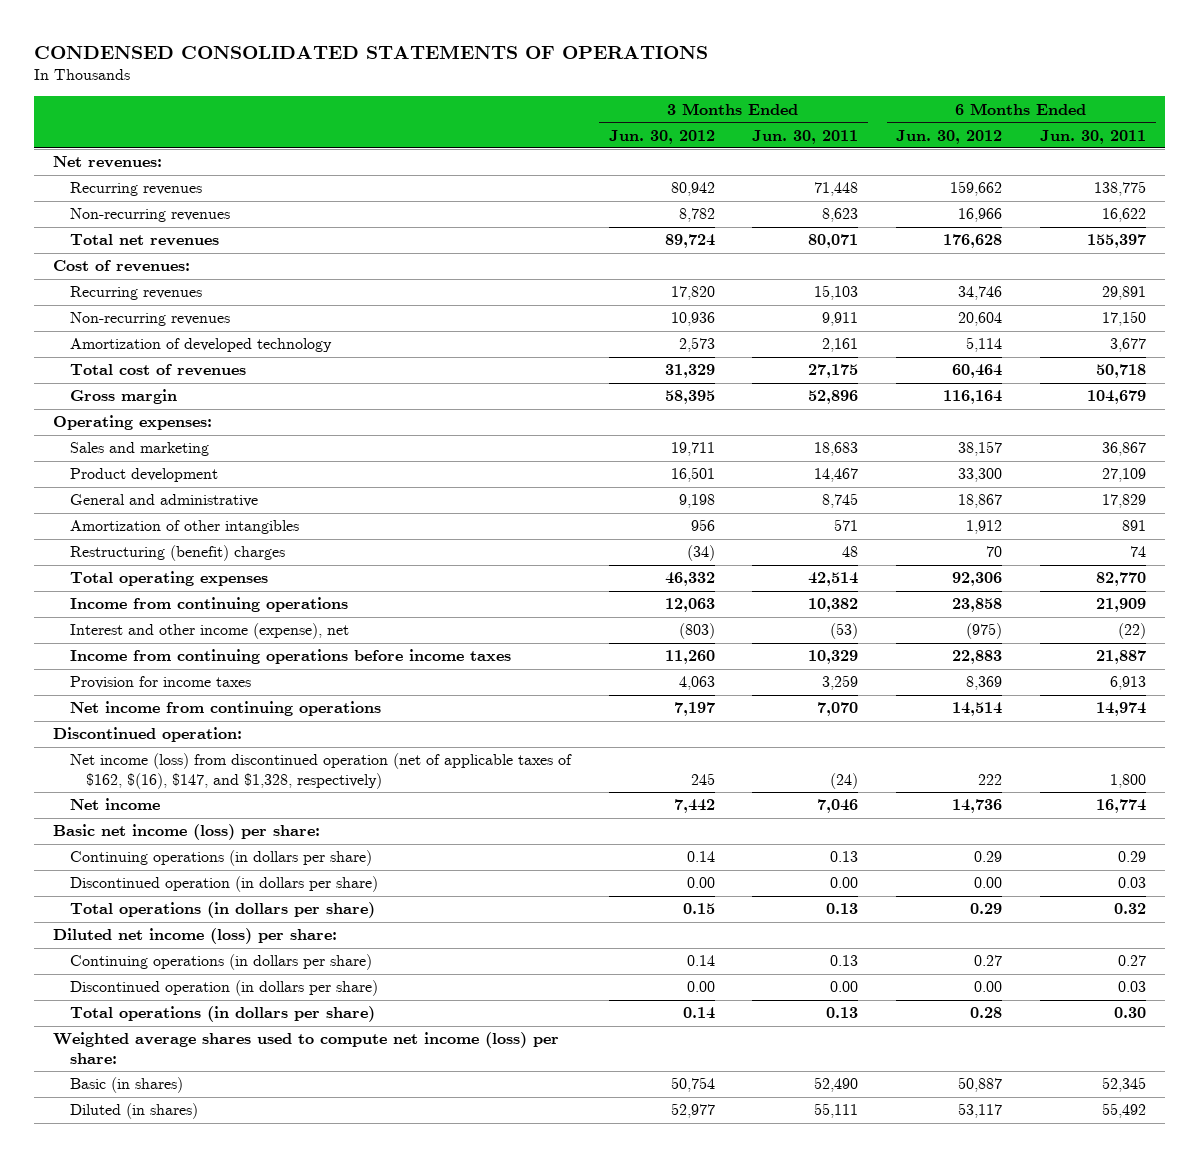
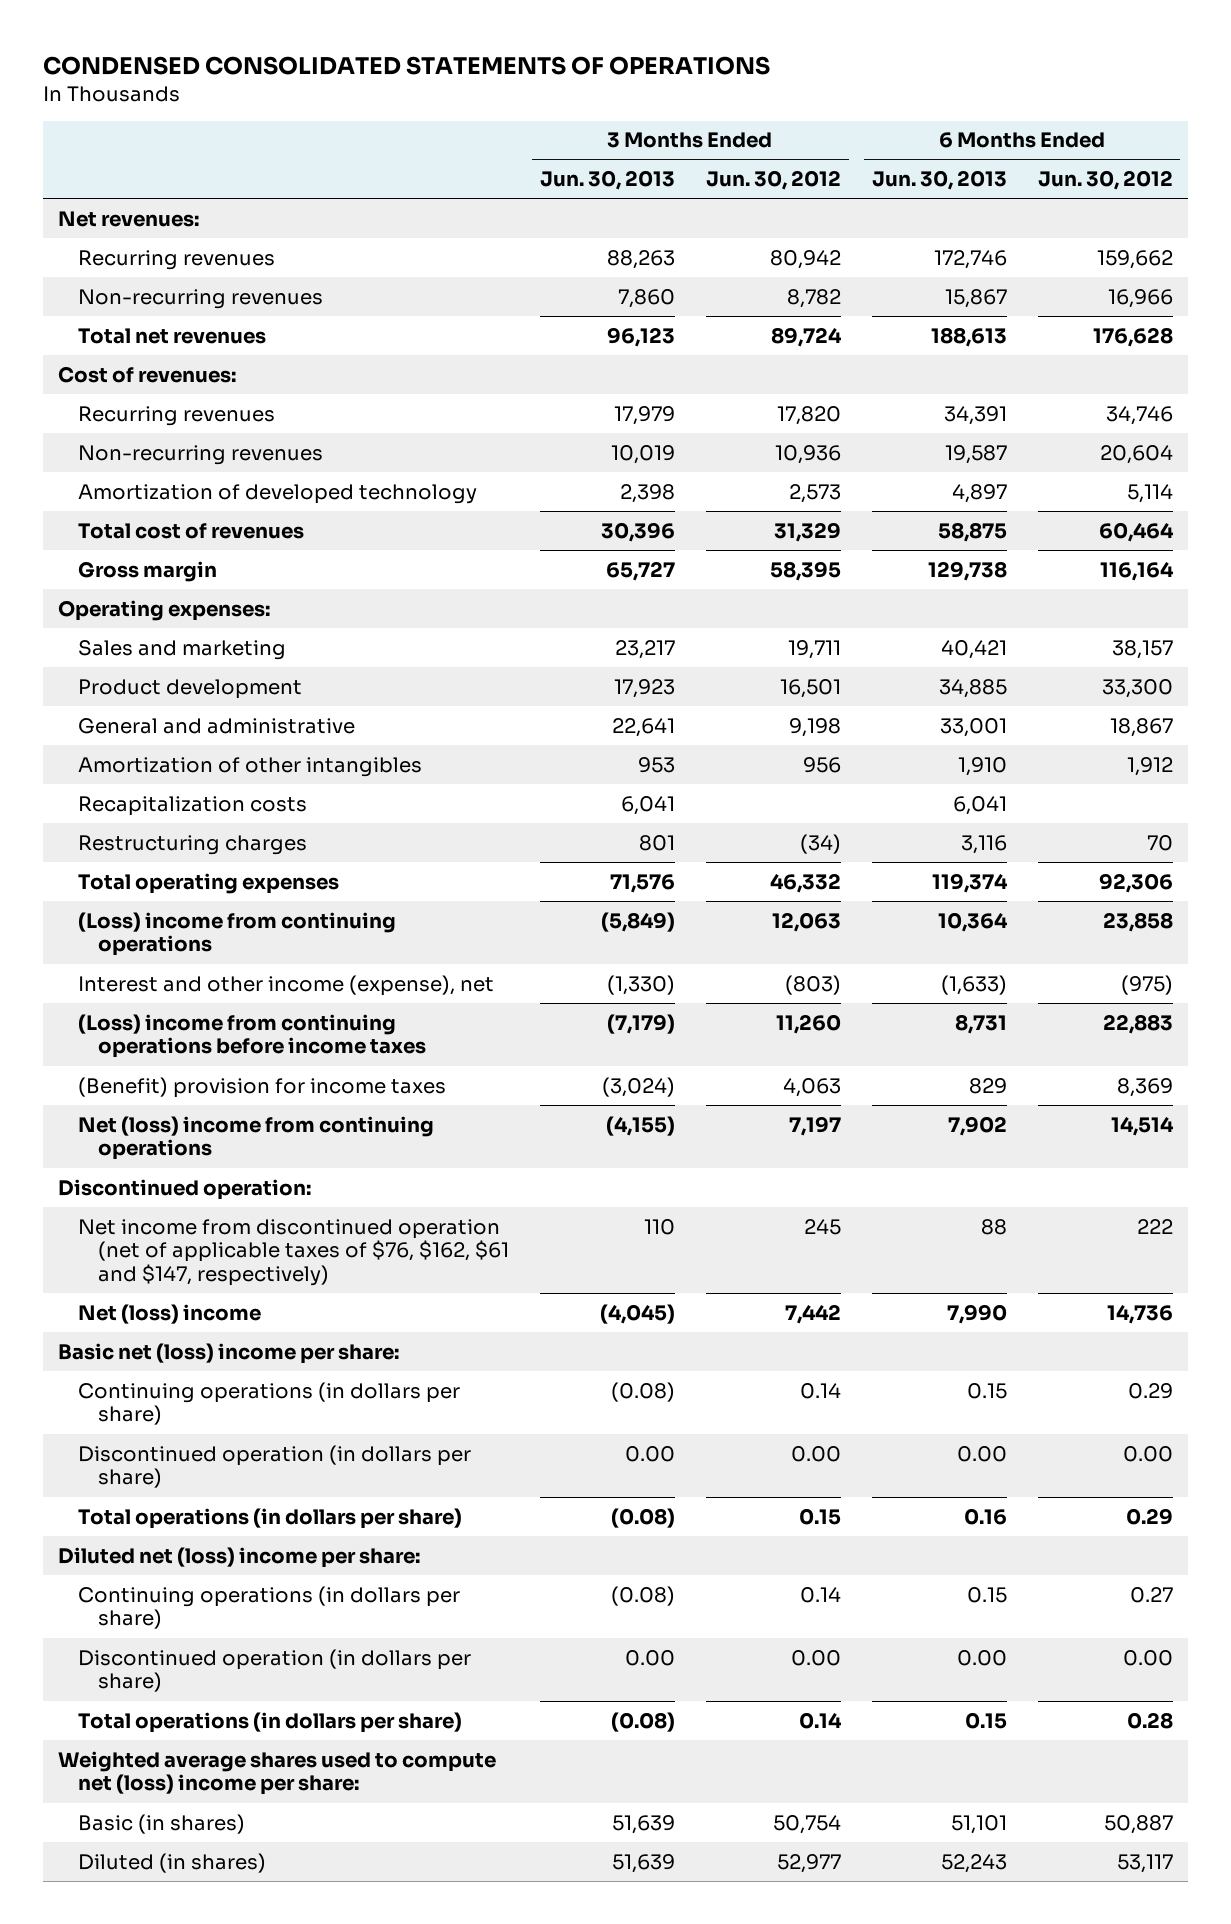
[752,129,859,144] Jun. 30, 2011 -> none
[1040,129,1147,144] Jun. 30, 2011 -> none
none -> [539,170,675,191] Jun. 30, 2013
none -> [871,170,1007,191] Jun. 30, 2013
none -> [78,795,308,816] Recapitalization costs
[69,545,285,562] Restructuring (benefit) charges -> [78,834,308,855] Restructuring charges
[69,597,348,613] Income from continuing operations -> [78,911,397,957] (Loss) income from continuing operations
[69,649,511,665] Income from continuing operations before income taxes -> [78,1013,426,1059] (Loss) income from continuing operations before income taxes
[69,676,251,690] Provision for income taxes -> [78,1076,447,1098] (Benefit) provision for income taxes
[69,701,381,717] Net income from continuing operations -> [78,1115,435,1161] Net (loss) income from continuing operations
[69,753,572,790] Net income (loss) from discontinued operation (net of applicable taxes of $162, $(16), $147, and $1,328, respectively) -> [78,1218,509,1287] Net income from discontinued operation (net of applicable taxes of $76, $162, $61 and $147, respectively)
[69,798,160,811] Net income -> [78,1303,262,1324] Net (loss) income
[52,824,320,841] Basic net income (loss) per share: -> [58,1342,400,1364] Basic net (loss) income per share:
[52,928,337,945] Diluted net income (loss) per share: -> [58,1546,421,1568] Diluted net (loss) income per share:
[52,1032,559,1065] Weighted average shares used to compute net income (loss) per share: -> [58,1750,497,1796] Weighted average shares used to compute net (loss) income per share:

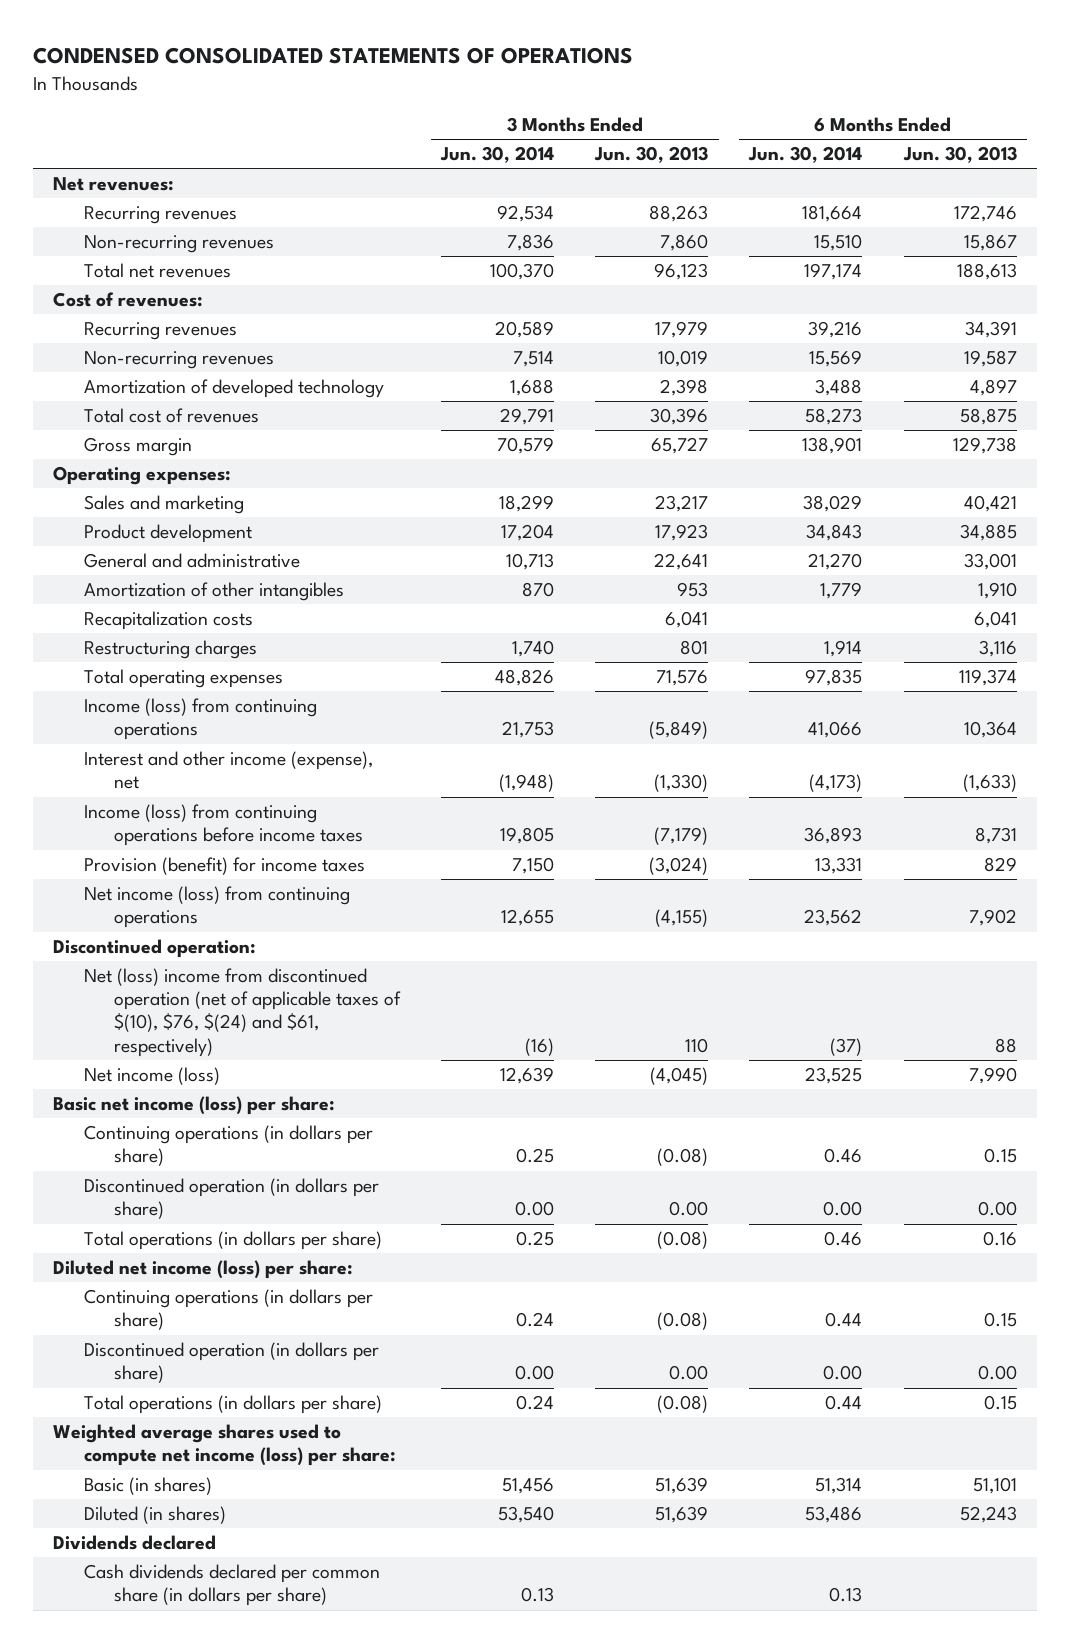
[705,170,841,191] Jun. 30, 2012 -> none
[1037,170,1173,191] Jun. 30, 2012 -> none
none -> [440,146,555,164] Jun. 30, 2014
none -> [748,146,863,164] Jun. 30, 2014
[78,911,397,957] (Loss) income from continuing operations -> [83,698,317,741] Income (loss) from continuing operations
[78,1013,426,1059] (Loss) income from continuing operations before income taxes -> [83,804,364,847] Income (loss) from continuing operations before income taxes
[78,1076,447,1098] (Benefit) provision for income taxes -> [83,857,365,876] Provision (benefit) for income taxes
[78,1115,435,1161] Net (loss) income from continuing operations -> [83,886,350,929] Net income (loss) from continuing operations
[78,1218,509,1287] Net income from discontinued operation (net of applicable taxes of $76, $162, $61 and $147, respectively) -> [83,968,402,1057] Net (loss) income from discontinued operation (net of applicable taxes of $(10), $76, $(24) and $61, respectively)
[78,1303,262,1324] Net (loss) income -> [83,1067,220,1086] Net income (loss)
[58,1342,400,1364] Basic net (loss) income per share: -> [53,1096,336,1116] Basic net income (loss) per share:
[58,1546,421,1568] Diluted net (loss) income per share: -> [53,1260,354,1280] Diluted net income (loss) per share:
[58,1750,497,1796] Weighted average shares used to compute net (loss) income per share: -> [53,1424,396,1467] Weighted average shares used to compute net income (loss) per share:
none -> [53,1535,217,1551] Dividends declared
none -> [83,1564,380,1607] Cash dividends declared per common share (in dollars per share)

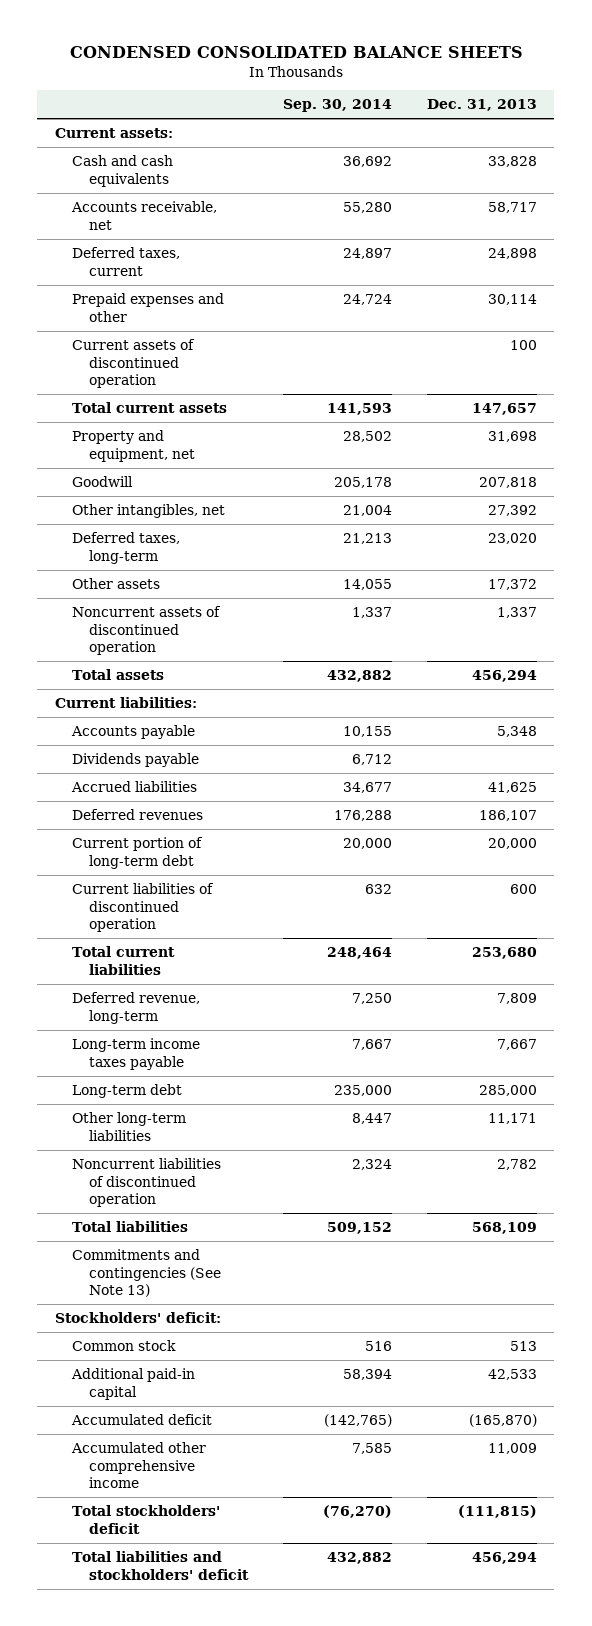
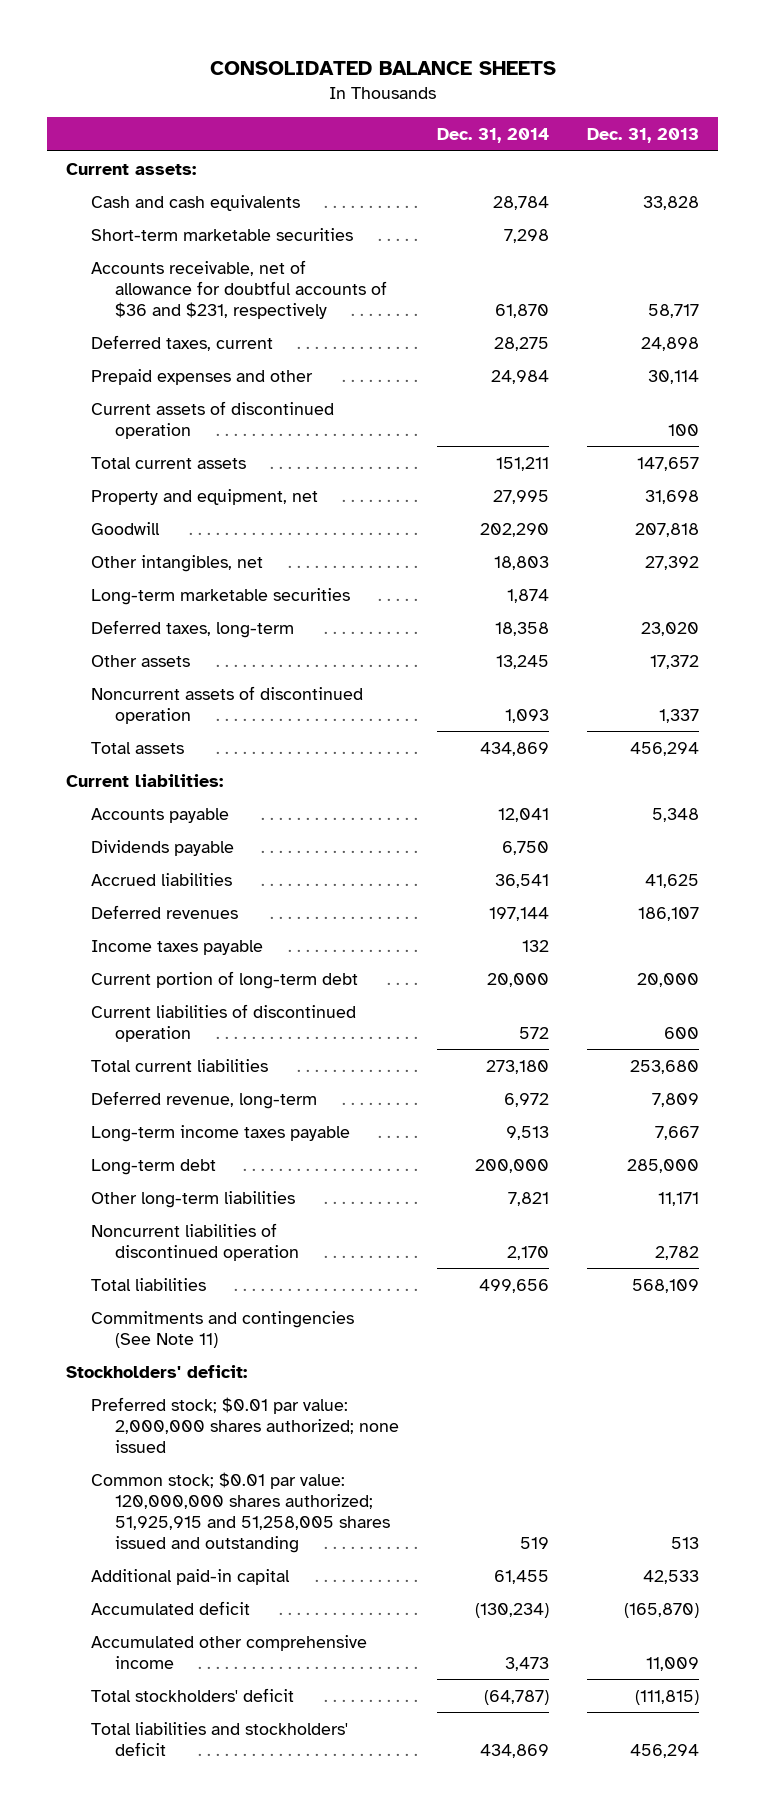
[69,46,523,59] CONDENSED CONSOLIDATED BALANCE SHEETS -> [209,61,556,76] CONSOLIDATED BALANCE SHEETS
[282,99,392,113] Sep. 30, 2014 -> none
none -> [437,128,550,144] Dec. 31, 2014
none -> [90,227,353,241] Short-term marketable securities
[70,200,217,230] Accounts receivable, net -> [90,259,388,319] Accounts receivable, net of allowance for doubtful accounts of $36 and $231, respectively
none -> [90,587,350,605] Long-term marketable securities
none -> [90,939,263,955] Income taxes payable
[71,1248,222,1298] Commitments and contingencies (See Note 13) -> [90,1310,354,1348] Commitments and contingencies (See Note 11)
none -> [90,1396,400,1453] Preferred stock; $0.01 par value: 2,000,000 shares authorized; none issued
[71,1339,176,1351] Common stock -> [90,1471,391,1553] Common stock; $0.01 par value: 120,000,000 shares authorized; 51,925,915 and 51,258,005 shares issued and outstanding

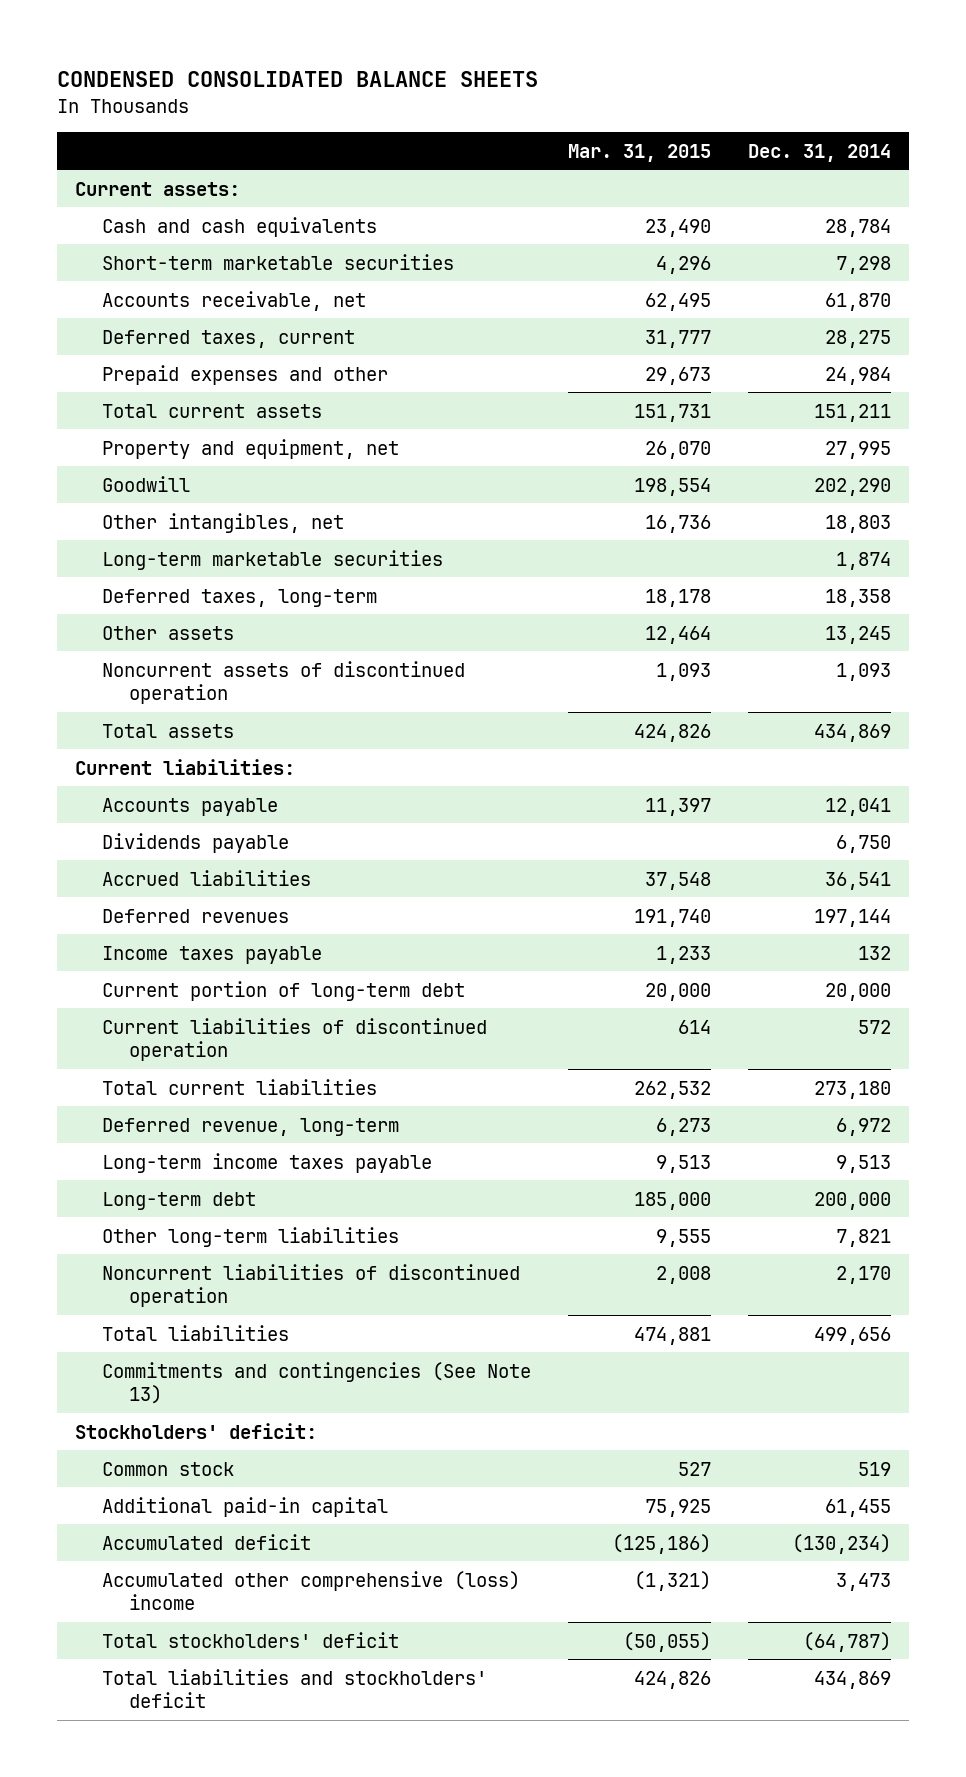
[209,61,556,76] CONSOLIDATED BALANCE SHEETS -> [57,70,539,87] CONDENSED CONSOLIDATED BALANCE SHEETS
[587,128,700,144] Dec. 31, 2013 -> none
none -> [567,143,711,162] Mar. 31, 2015
[90,259,388,319] Accounts receivable, net of allowance for doubtful accounts of $36 and $231, respectively -> [102,290,367,311] Accounts receivable, net
[90,400,334,439] Current assets of discontinued operation -> none
[90,1310,354,1348] Commitments and contingencies (See Note 11) -> [102,1361,532,1405] Commitments and contingencies (See Note 13)
[90,1396,400,1453] Preferred stock; $0.01 par value: 2,000,000 shares authorized; none issued -> none
[90,1471,391,1553] Common stock; $0.01 par value: 120,000,000 shares authorized; 51,925,915 and 51,258,005 shares issued and outstanding -> [102,1461,235,1476] Common stock
[90,1634,367,1669] Accumulated other comprehensive income -> [102,1570,521,1611] Accumulated other comprehensive (loss) income

